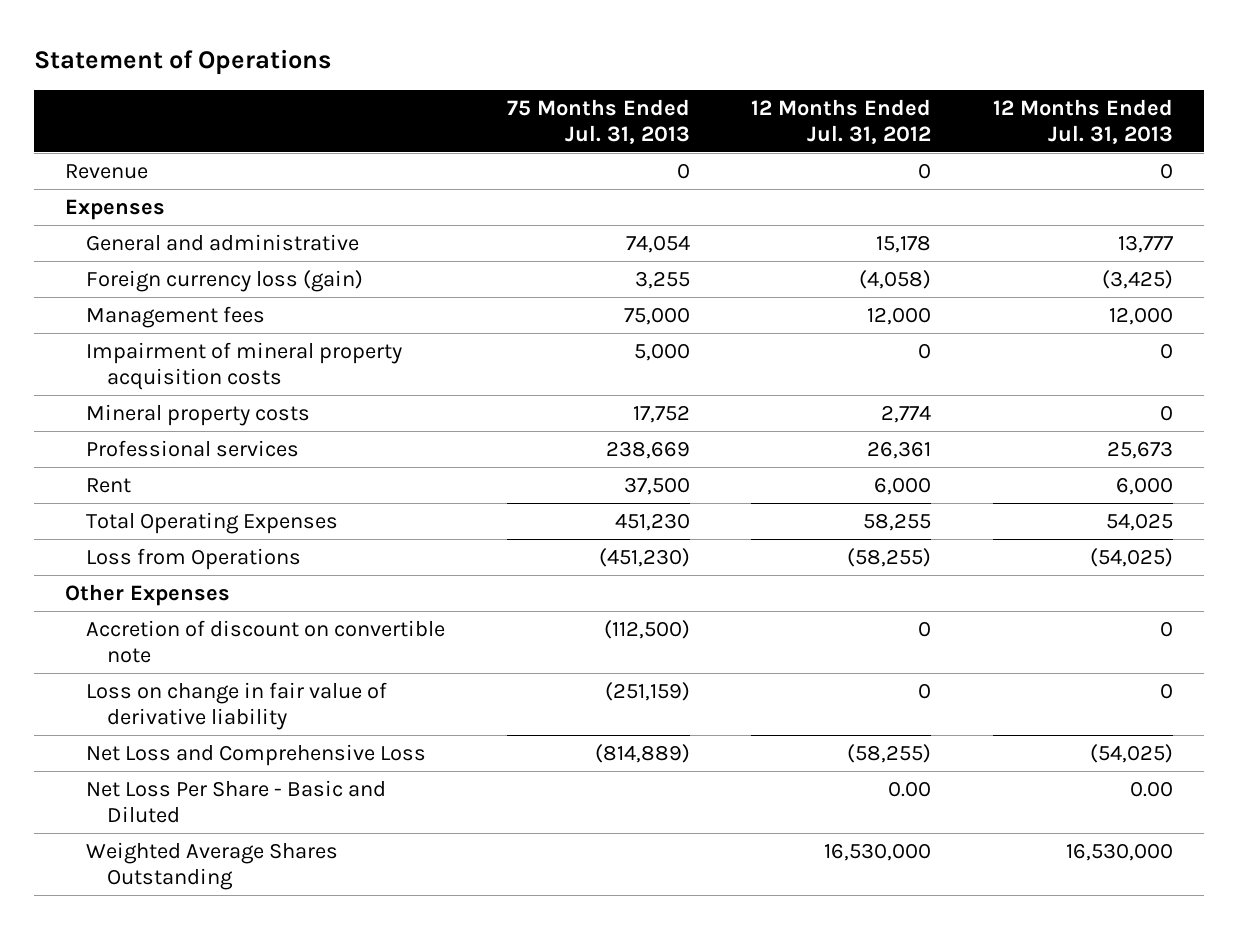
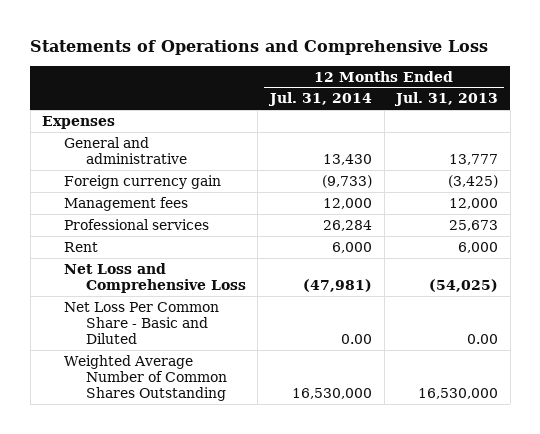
[33,48,331,75] Statement of Operations -> [30,39,489,55] Statements of Operations and Comprehensive Loss
[506,98,690,144] 75 Months Ended Jul. 31, 2013 -> none
[751,98,932,144] 12 Months Ended Jul. 31, 2012 -> none
none -> [267,92,372,107] Jul. 31, 2014
[64,164,148,180] Revenue -> none
[85,270,363,293] Foreign currency loss (gain) -> [64,174,222,189] Foreign currency gain
[85,342,402,390] Impairment of mineral property acquisition costs -> none
[85,404,310,427] Mineral property costs -> none
[85,512,338,535] Total Operating Expenses -> none
[85,548,301,571] Loss from Operations -> none
[64,584,230,607] Other Expenses -> none
[85,620,445,663] Accretion of discount on convertible note -> none
[85,682,387,730] Loss on change in fair value of derivative liability -> none
[85,780,386,823] Net Loss Per Share - Basic and Diluted -> [64,301,220,345] Net Loss Per Common Share - Basic and Diluted
[85,842,338,890] Weighted Average Shares Outstanding -> [64,354,227,402] Weighted Average Number of Common Shares Outstanding

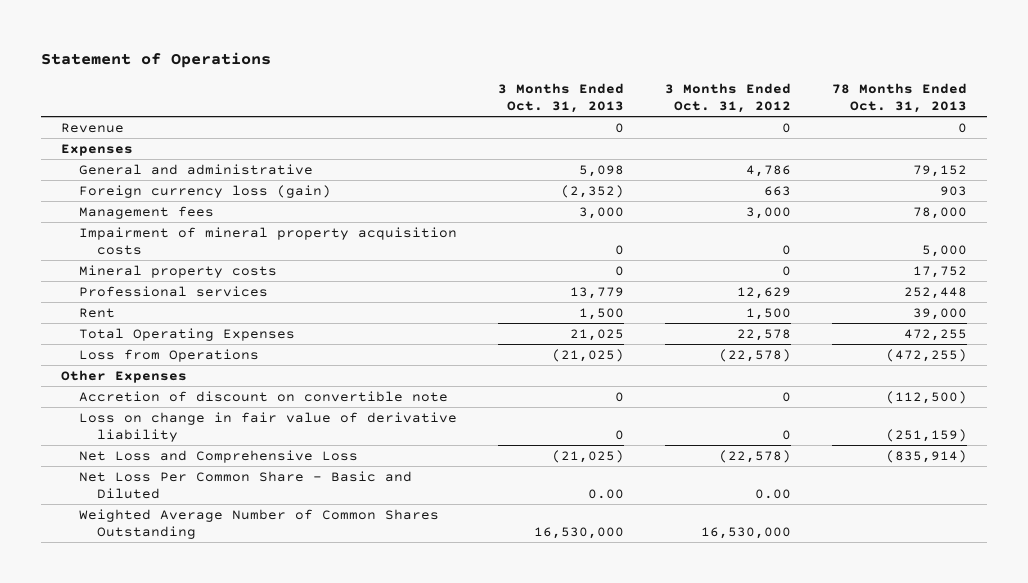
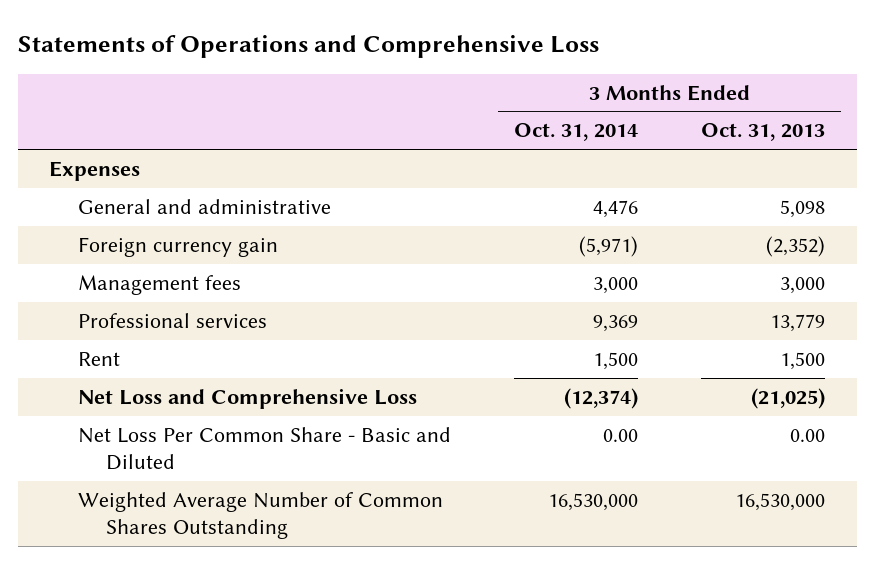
[40,51,271,68] Statement of Operations -> [17,34,599,58] Statements of Operations and Comprehensive Loss
[664,83,791,114] 3 Months Ended Oct. 31, 2012 -> none
[831,83,967,114] 78 Months Ended Oct. 31, 2013 -> none
none -> [514,123,639,142] Oct. 31, 2014
[61,122,125,133] Revenue -> none
[79,184,332,198] Foreign currency loss (gain) -> [77,237,278,258] Foreign currency gain
[79,226,458,255] Impairment of mineral property acquisition costs -> none
[79,264,278,278] Mineral property costs -> none
[79,327,296,341] Total Operating Expenses -> none
[79,348,260,362] Loss from Operations -> none
[61,369,188,383] Other Expenses -> none
[79,390,449,402] Accretion of discount on convertible note -> none
[79,411,458,442] Loss on change in fair value of derivative liability -> none

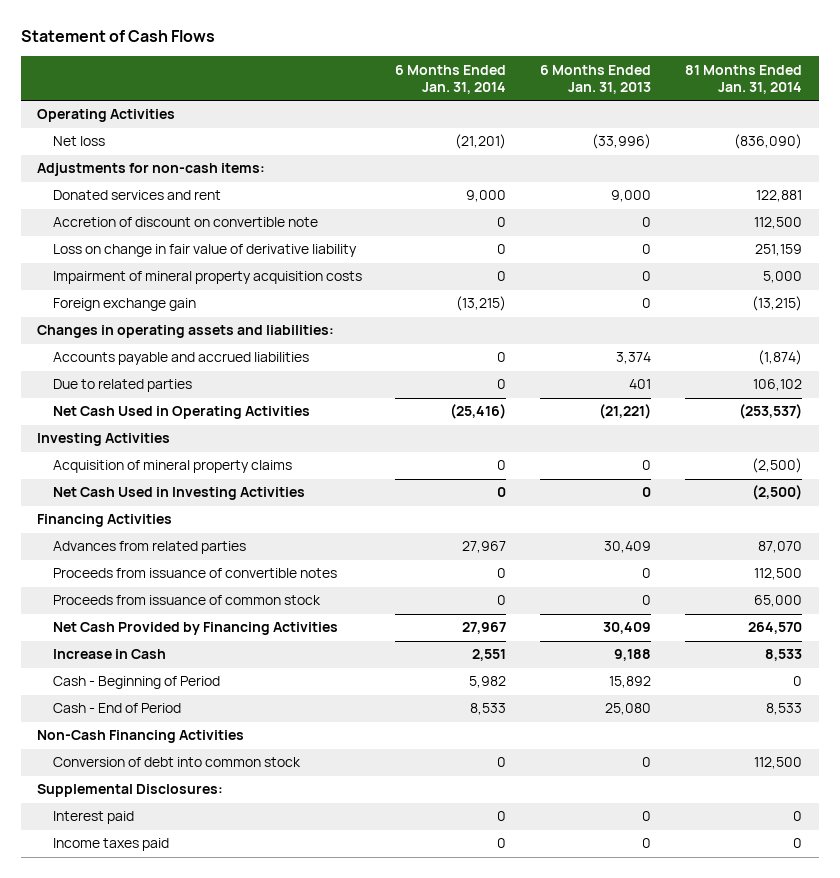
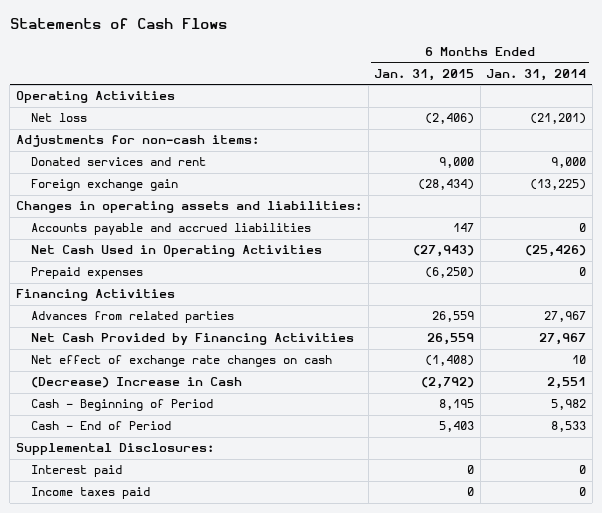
[20,30,215,43] Statement of Cash Flows -> [9,17,227,29] Statements of Cash Flows
[540,64,652,95] 6 Months Ended Jan. 31, 2013 -> none
[685,64,803,95] 81 Months Ended Jan. 31, 2014 -> none
none -> [374,68,475,81] Jan. 31, 2015
[52,217,318,228] Accretion of discount on convertible note -> none
[52,244,357,258] Loss on change in fair value of derivative liability -> none
[52,271,362,285] Impairment of mineral property acquisition costs -> none
[456,296,507,312] (13,215) -> [530,179,587,191] (13,225)
[52,379,192,393] Due to related parties -> none
[37,433,171,447] Investing Activities -> none
[52,460,292,474] Acquisition of mineral property claims -> none
[52,487,305,501] Net Cash Used in Investing Activities -> none
[450,404,507,420] (25,416) -> [525,245,587,258] (25,426)
none -> [30,267,143,280] Prepaid expenses
[52,568,337,579] Proceeds from issuance of convertible notes -> none
[52,595,321,606] Proceeds from issuance of common stock -> none
none -> [30,355,332,368] Net effect of exchange rate changes on cash
[52,649,166,660] Increase in Cash -> [30,377,242,389] (Decrease) Increase in Cash
[37,730,245,744] Non-Cash Financing Activities -> none
[52,757,301,768] Conversion of debt into common stock -> none

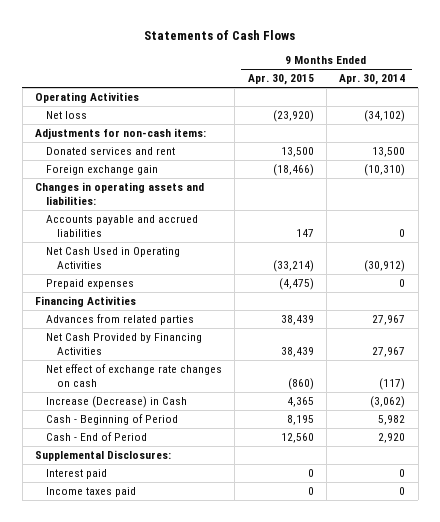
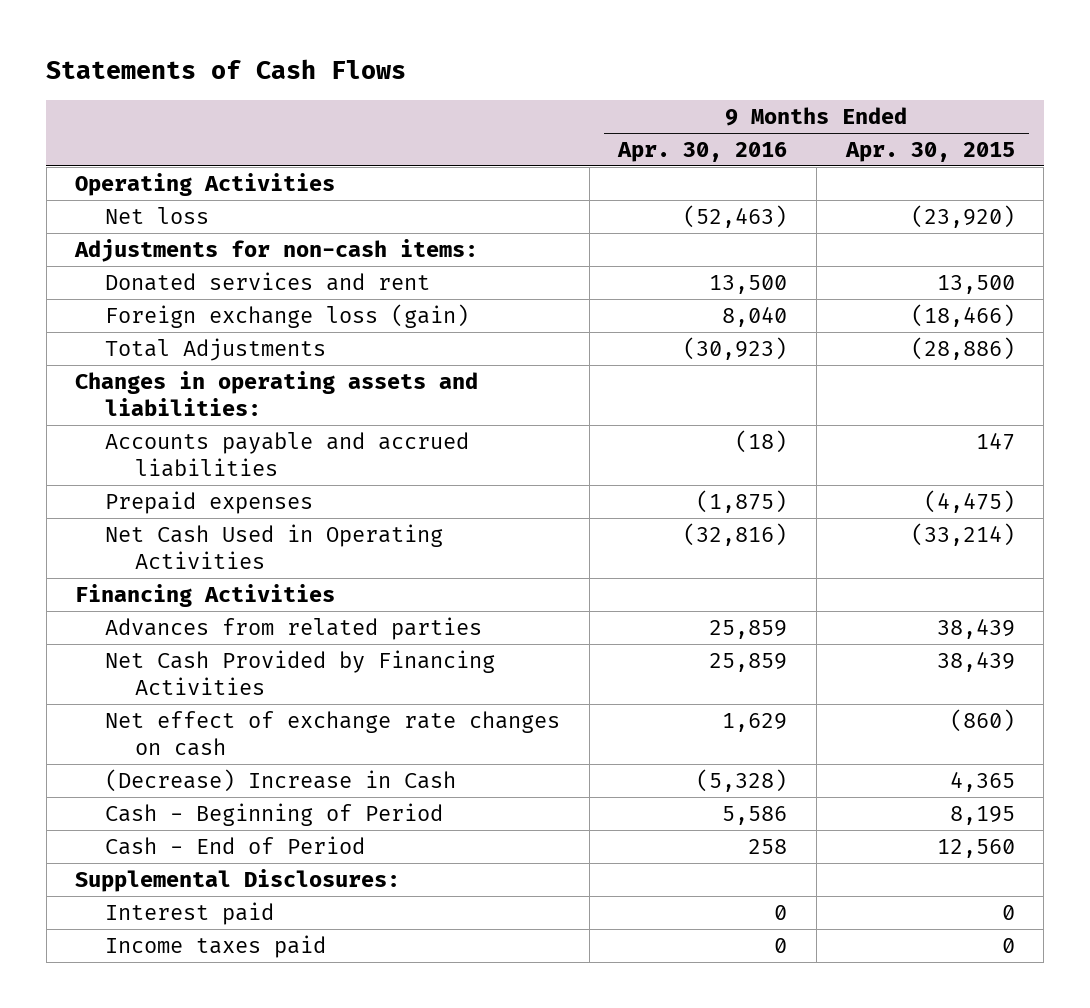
[339,74,406,86] Apr. 30, 2014 -> none
none -> [617,141,788,162] Apr. 30, 2016
[45,165,158,176] Foreign exchange gain -> [104,303,469,328] Foreign exchange loss (gain)
none -> [104,337,326,361] Total Adjustments
[45,247,180,270] Net Cash Used in Operating Activities -> [104,523,443,569] Net Cash Used in Operating Activities
[45,396,187,409] Increase (Decrease) in Cash -> [104,768,456,792] (Decrease) Increase in Cash

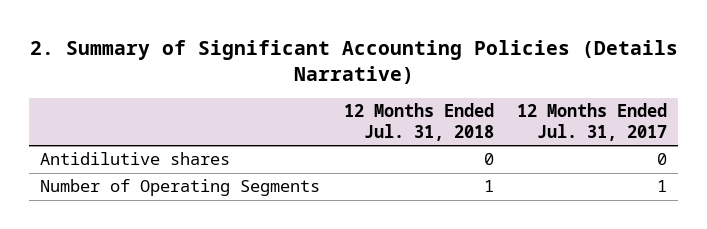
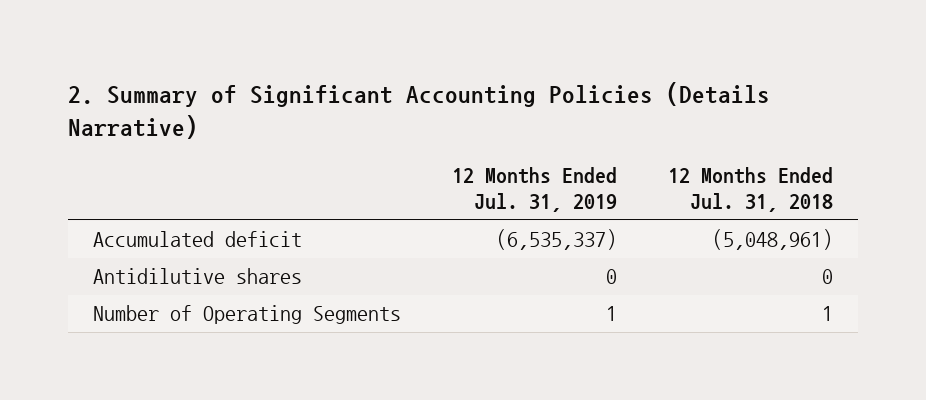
[516,103,667,142] 12 Months Ended Jul. 31, 2017 -> none
none -> [452,166,618,213] 12 Months Ended Jul. 31, 2019
none -> [93,231,303,248] Accumulated deficit

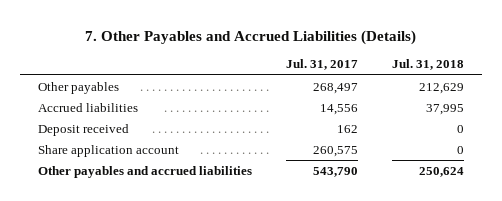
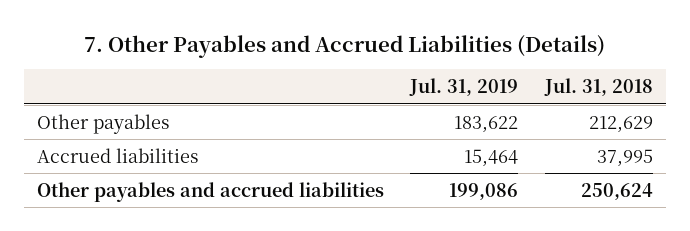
[286,59,359,71] Jul. 31, 2017 -> none
none -> [409,78,519,97] Jul. 31, 2019
[37,123,129,136] Deposit received -> none
[37,144,179,157] Share application account -> none

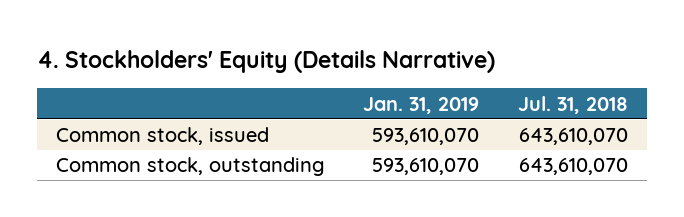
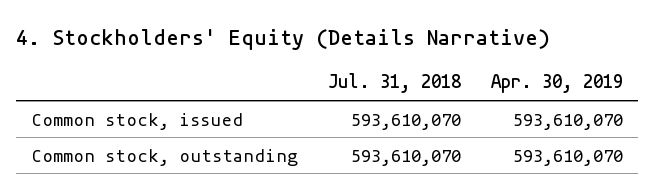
[363,96,480,114] Jan. 31, 2019 -> none
none -> [491,74,624,94] Apr. 30, 2019
[518,128,628,146] 643,610,070 -> [351,113,462,130] 593,610,070
[518,158,628,176] 643,610,070 -> [351,149,462,166] 593,610,070

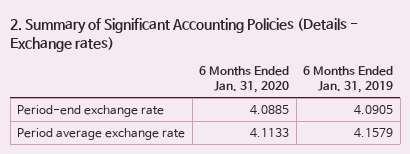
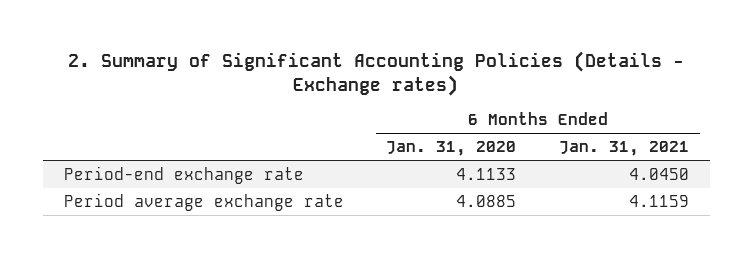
[303,66,394,94] 6 Months Ended Jan. 31, 2019 -> none
none -> [559,141,690,157] Jan. 31, 2021
[250,104,290,115] 4.0885 -> [456,167,517,180] 4.1133
[250,127,290,138] 4.1133 -> [456,194,517,207] 4.0885

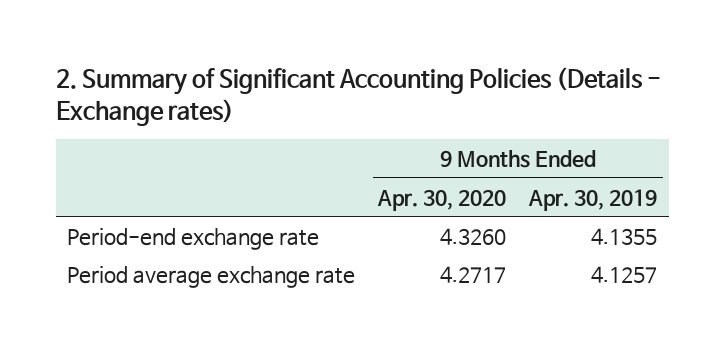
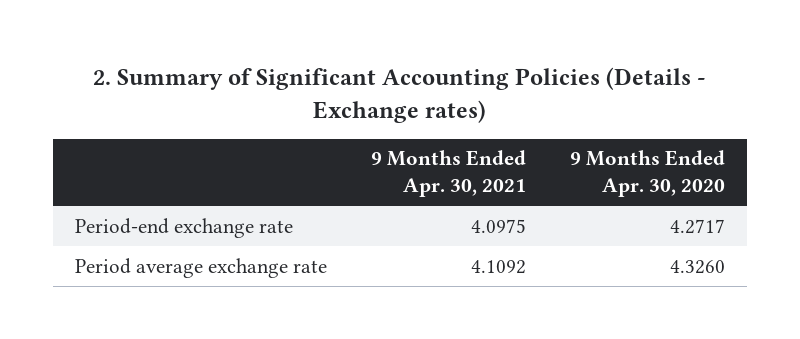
[528,188,658,211] Apr. 30, 2019 -> none
none -> [370,150,526,198] 9 Months Ended Apr. 30, 2021
[440,227,507,245] 4.3260 -> [669,218,725,234] 4.2717
[440,265,507,283] 4.2717 -> [669,259,725,274] 4.3260

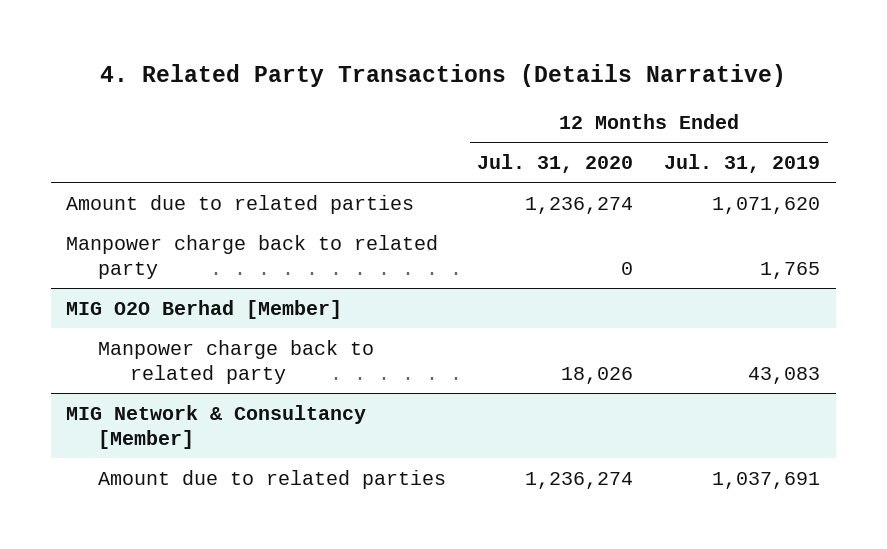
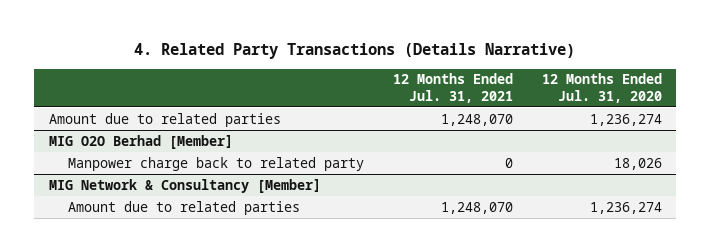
[664,153,821,173] Jul. 31, 2019 -> none
none -> [392,73,513,103] 12 Months Ended Jul. 31, 2021
[66,234,439,279] Manpower charge back to related party -> none

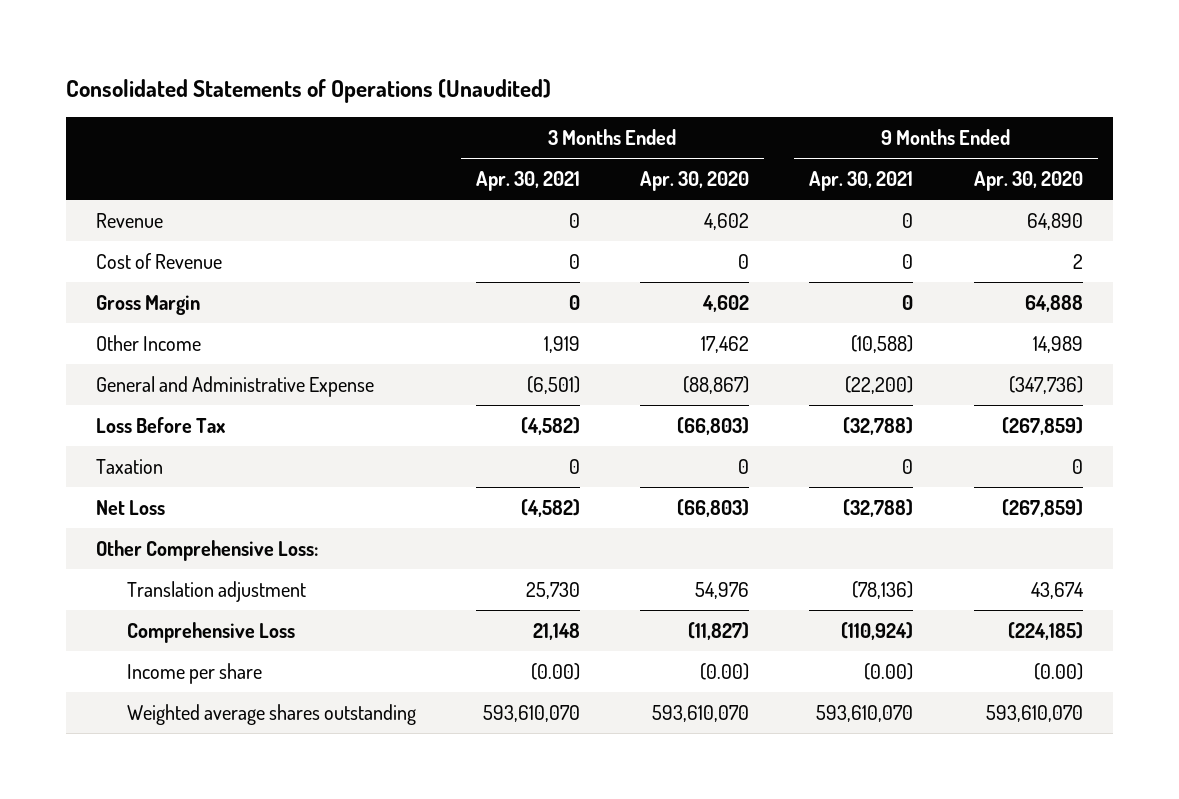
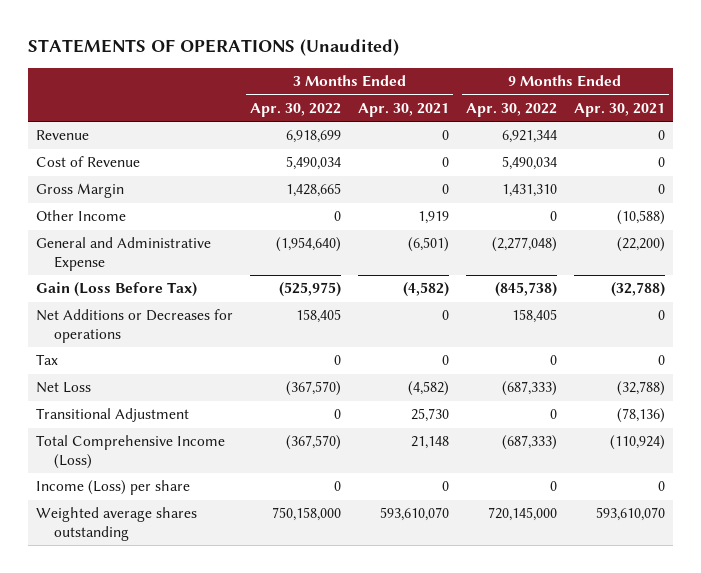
[66,79,552,104] Consolidated Statements of Operations (Unaudited) -> [28,39,400,57] STATEMENTS OF OPERATIONS (Unaudited)
[640,171,750,192] Apr. 30, 2020 -> none
[973,171,1083,192] Apr. 30, 2020 -> none
none -> [250,103,342,118] Apr. 30, 2022
none -> [465,103,557,118] Apr. 30, 2022
[96,416,226,433] Loss Before Tax -> [36,282,198,298] Gain (Loss Before Tax)
none -> [36,309,234,343] Net Additions or Decreases for operations
[96,458,164,474] Taxation -> [36,354,59,366] Tax
[96,539,319,561] Other Comprehensive Loss: -> none
[126,580,306,602] Translation adjustment -> [36,408,190,423] Transitional Adjustment
[126,621,295,643] Comprehensive Loss -> [36,435,226,469] Total Comprehensive Income (Loss)
[126,662,262,684] Income per share -> [36,480,191,496] Income (Loss) per share
[530,662,580,680] (0.00) -> [442,481,450,492] 0
[864,662,914,680] (0.00) -> [657,481,665,492] 0

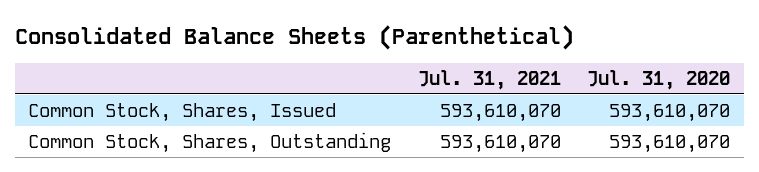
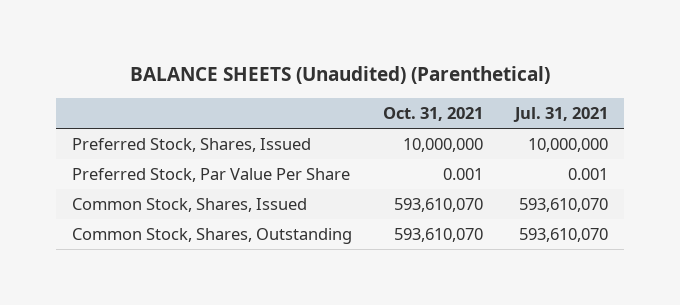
[15,25,575,51] Consolidated Balance Sheets (Parenthetical) -> [129,66,550,85] BALANCE SHEETS (Unaudited) (Parenthetical)
[587,70,731,91] Jul. 31, 2020 -> none
none -> [383,107,484,122] Oct. 31, 2021
none -> [71,138,311,153] Preferred Stock, Shares, Issued
none -> [71,168,350,183] Preferred Stock, Par Value Per Share

